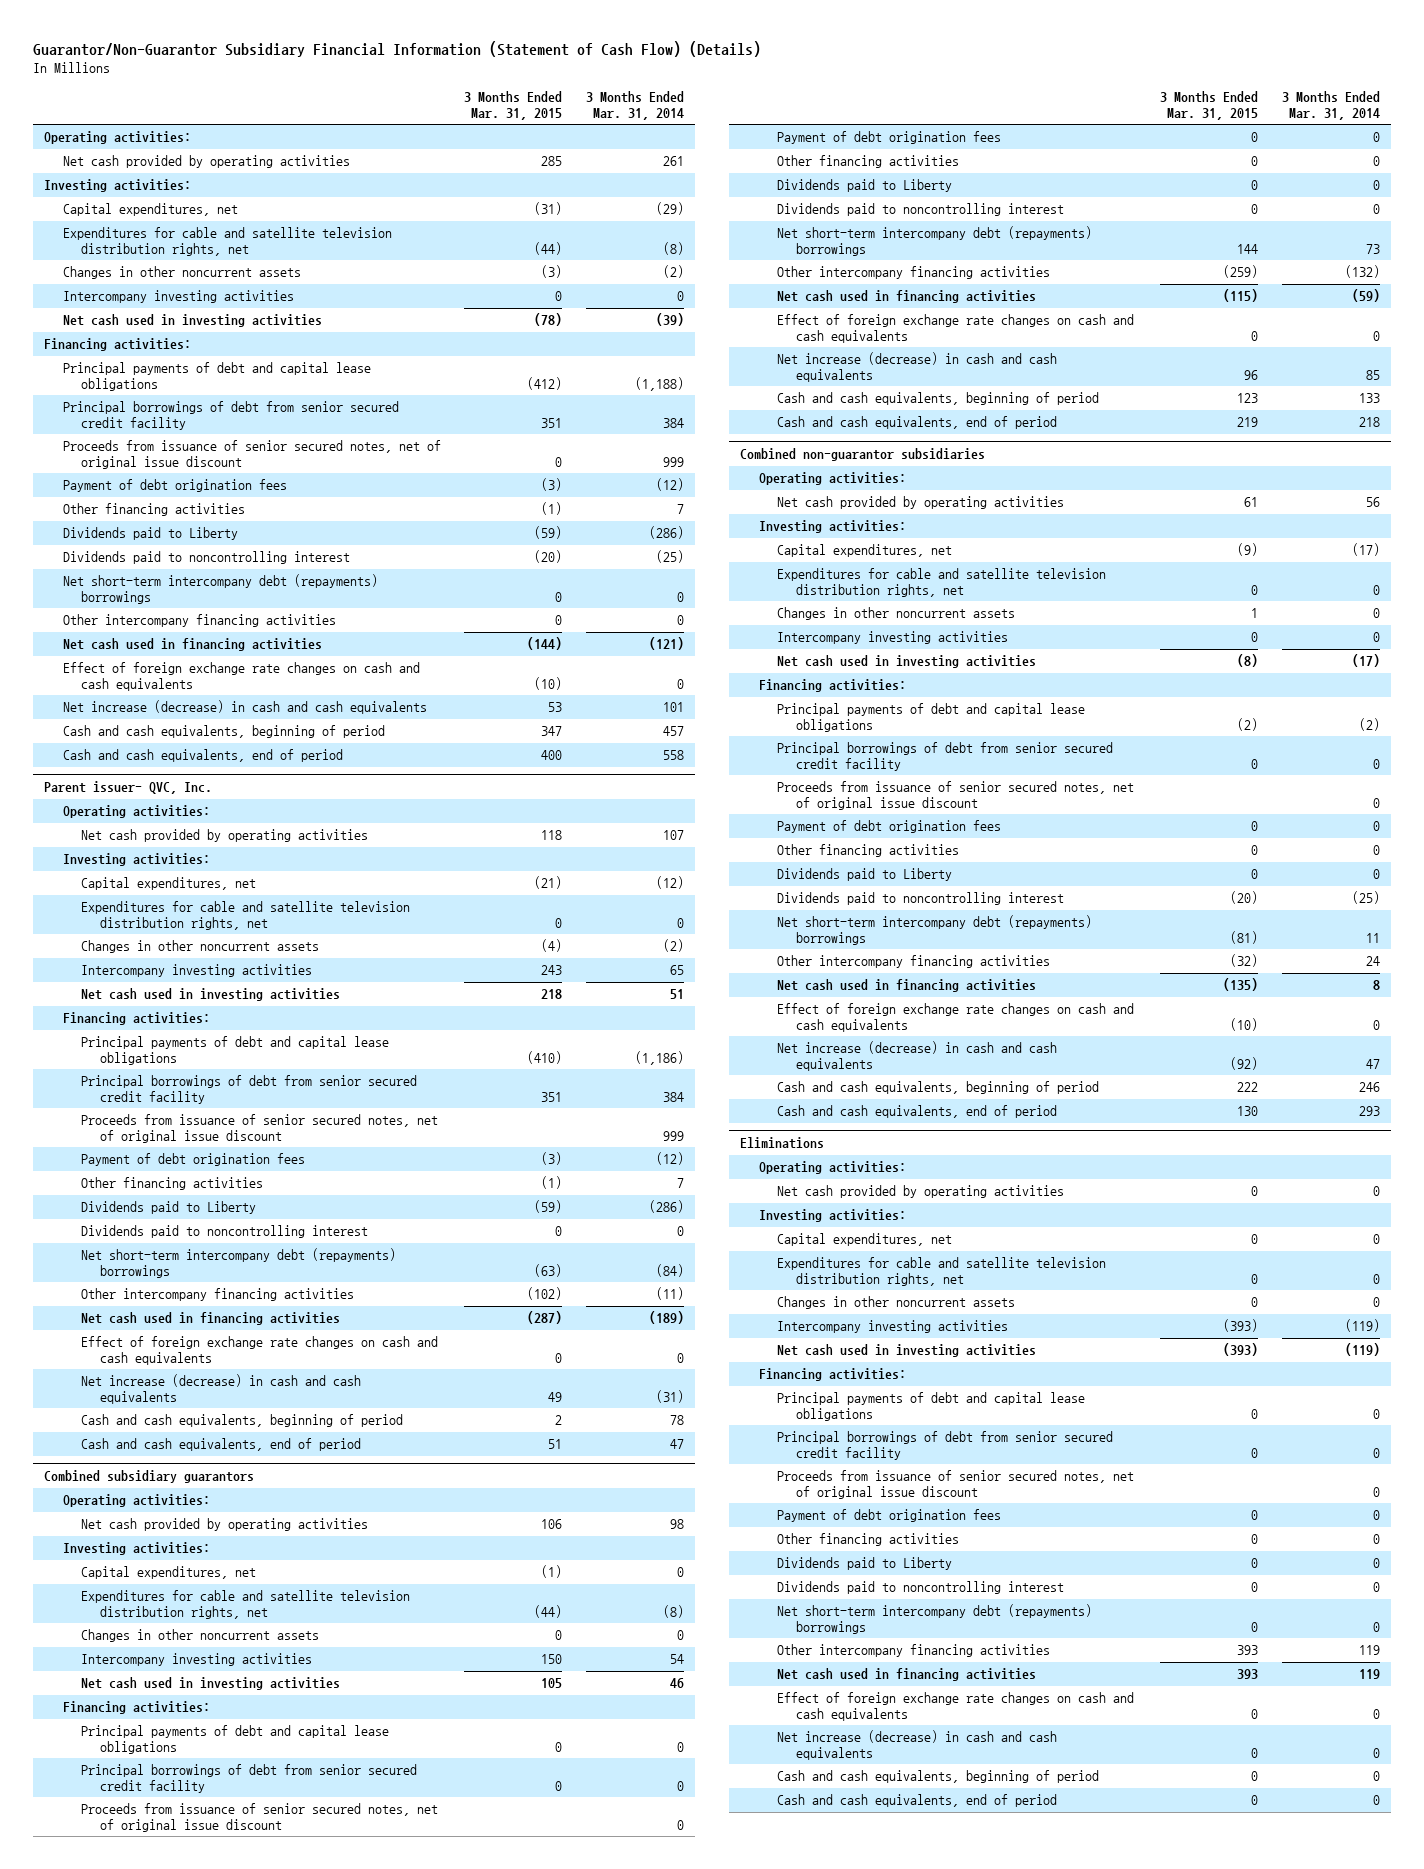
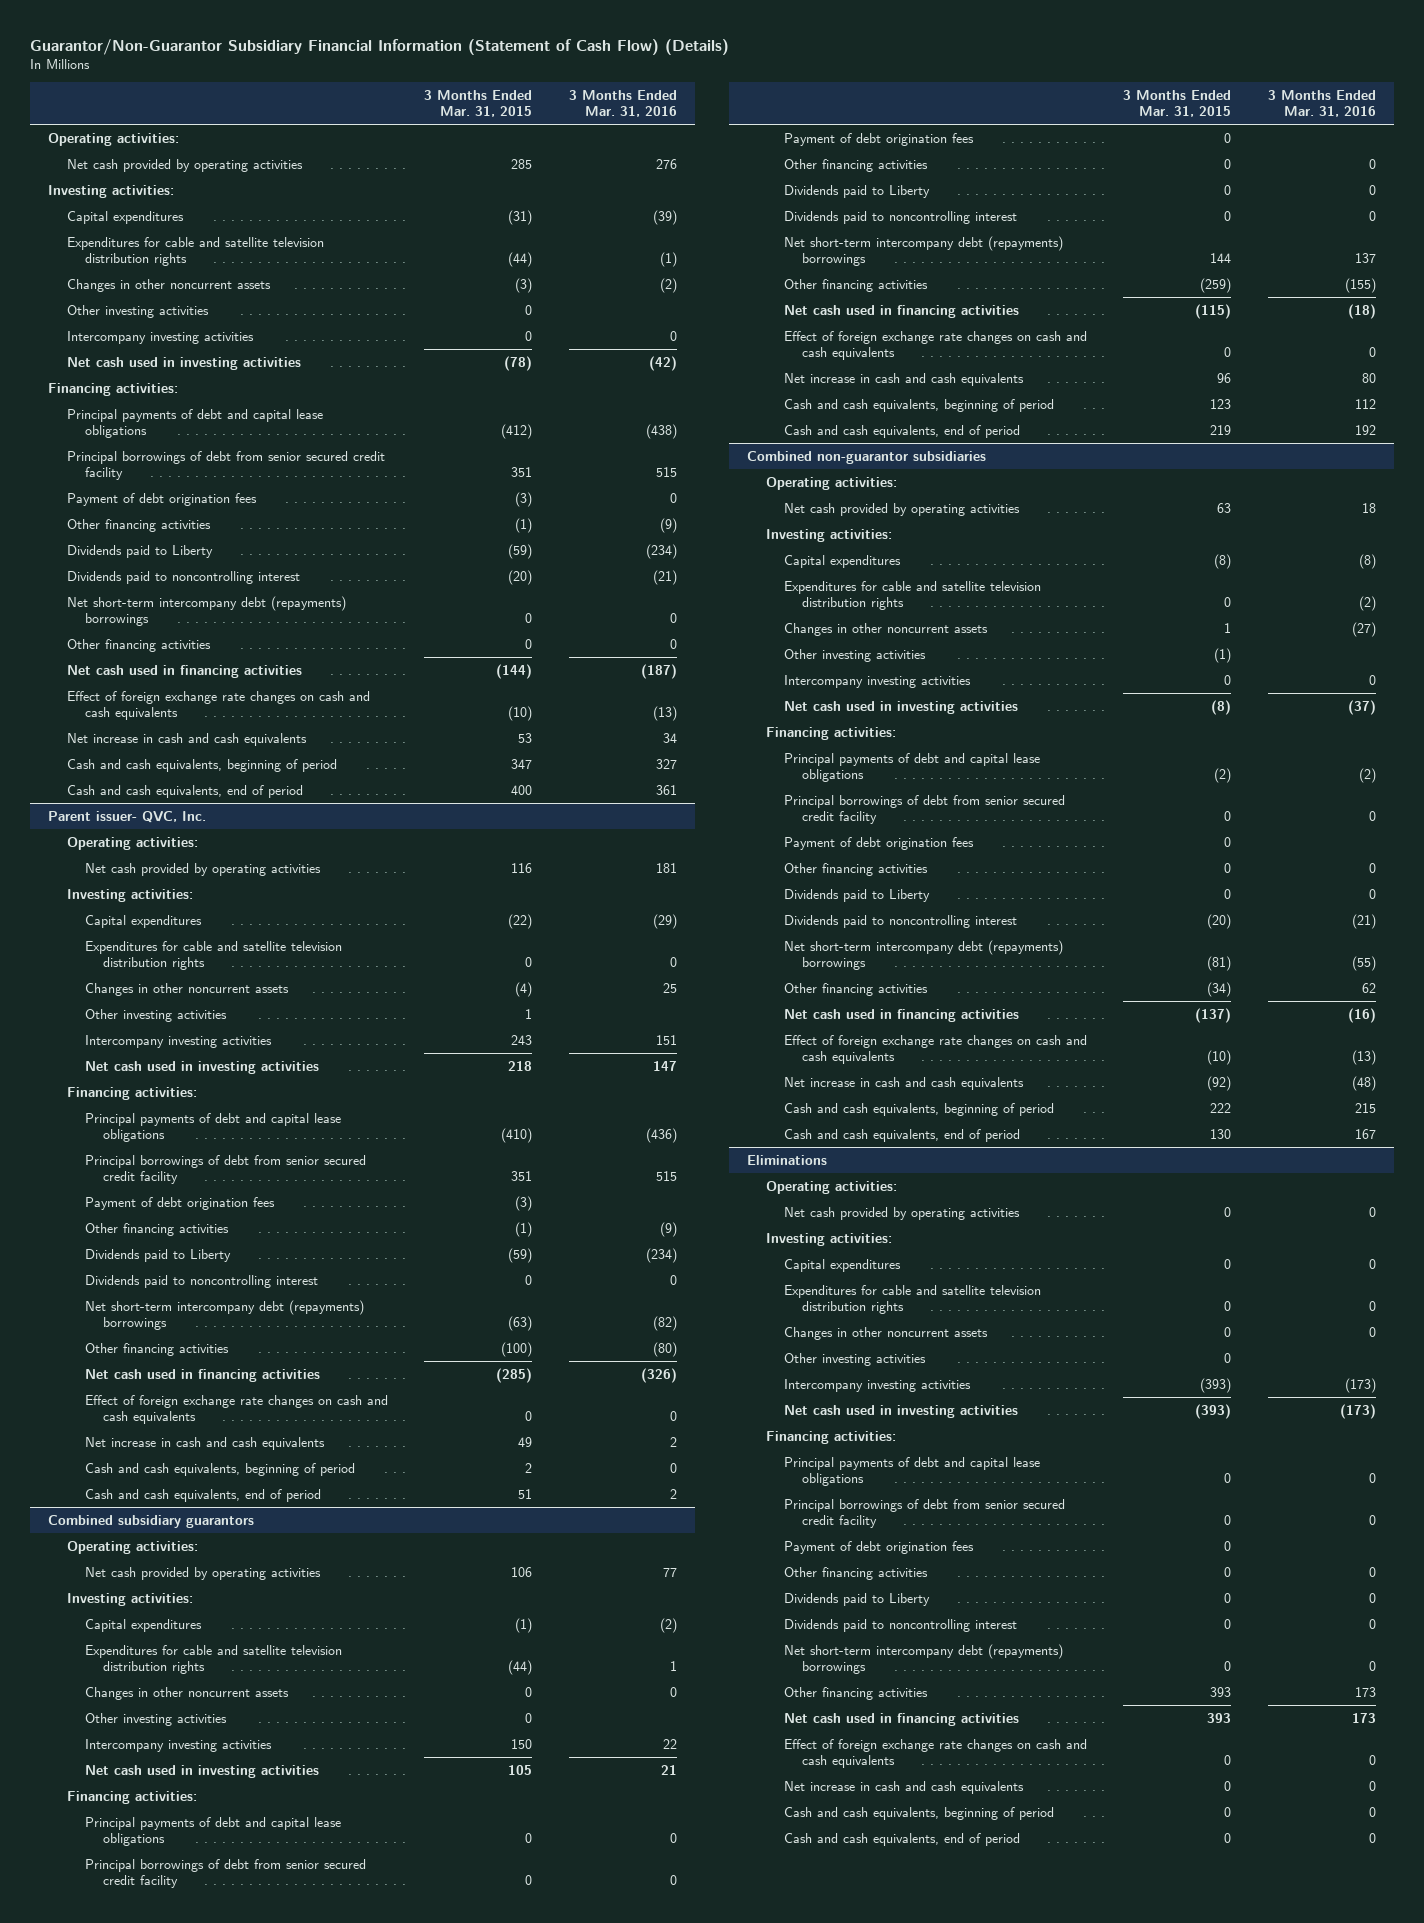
[585,91,684,120] 3 Months Ended Mar. 31, 2014 -> none
none -> [569,89,678,118] 3 Months Ended Mar. 31, 2016
[62,203,238,217] Capital expenditures, net -> [66,210,184,224] Capital expenditures
[62,227,392,256] Expenditures for cable and satellite television distribution rights, net -> [66,236,324,267] Expenditures for cable and satellite television distribution rights
none -> [66,304,209,318] Other investing activities
[62,440,441,469] Proceeds from issuance of senior secured notes, net of original issue discount -> none
[62,614,336,628] Other intercompany financing activities -> [66,638,211,652] Other financing activities
[62,700,427,715] Net increase (decrease) in cash and cash equivalents -> [66,732,307,746] Net increase in cash and cash equivalents
[541,830,563,841] 118 -> [511,862,533,873] 116
[81,877,257,891] Capital expenditures, net -> [84,914,202,928] Capital expenditures
[534,876,563,890] (21) -> [508,913,533,929] (22)
[81,901,411,930] Expenditures for cable and satellite television distribution rights, net -> [84,940,342,971] Expenditures for cable and satellite television distribution rights
none -> [84,1008,227,1022] Other investing activities
[81,1114,439,1143] Proceeds from issuance of senior secured notes, net of original issue discount -> none
[81,1288,355,1302] Other intercompany financing activities -> [84,1342,229,1356] Other financing activities
[527,1287,563,1301] (102) -> [501,1341,533,1357] (100)
[527,1311,563,1325] (287) -> [496,1367,533,1383] (285)
[81,1374,362,1404] Net increase (decrease) in cash and cash equivalents -> [84,1436,325,1450] Net increase in cash and cash equivalents
[81,1566,257,1580] Capital expenditures, net -> [84,1618,202,1632] Capital expenditures
[81,1590,411,1619] Expenditures for cable and satellite television distribution rights, net -> [84,1644,342,1675] Expenditures for cable and satellite television distribution rights
none -> [84,1712,227,1726] Other investing activities
[81,1803,439,1832] Proceeds from issuance of senior secured notes, net of original issue discount -> none
[777,266,1051,280] Other intercompany financing activities -> [783,278,928,292] Other financing activities
[777,352,1058,382] Net increase (decrease) in cash and cash equivalents -> [783,372,1024,386] Net increase in cash and cash equivalents
[1244,497,1259,508] 61 -> [1217,502,1232,513] 63
[777,544,953,558] Capital expenditures, net -> [783,554,901,568] Capital expenditures
[1237,543,1259,557] (9) -> [1214,553,1232,569] (8)
[777,568,1107,597] Expenditures for cable and satellite television distribution rights, net -> [783,580,1041,611] Expenditures for cable and satellite television distribution rights
none -> [783,648,926,662] Other investing activities
[777,781,1135,810] Proceeds from issuance of senior secured notes, net of original issue discount -> none
[777,955,1051,969] Other intercompany financing activities -> [783,982,928,996] Other financing activities
[1230,954,1259,968] (32) -> [1207,981,1232,997] (34)
[1223,978,1259,992] (135) -> [1195,1007,1232,1023] (137)
[777,1041,1058,1071] Net increase (decrease) in cash and cash equivalents -> [783,1076,1024,1090] Net increase in cash and cash equivalents
[777,1233,953,1247] Capital expenditures, net -> [783,1258,901,1272] Capital expenditures
[777,1257,1107,1286] Expenditures for cable and satellite television distribution rights, net -> [783,1284,1041,1315] Expenditures for cable and satellite television distribution rights
none -> [783,1352,926,1366] Other investing activities
[777,1470,1135,1499] Proceeds from issuance of senior secured notes, net of original issue discount -> none
[777,1644,1051,1658] Other intercompany financing activities -> [783,1686,928,1700] Other financing activities
[777,1730,1058,1760] Net increase (decrease) in cash and cash equivalents -> [783,1780,1024,1794] Net increase in cash and cash equivalents

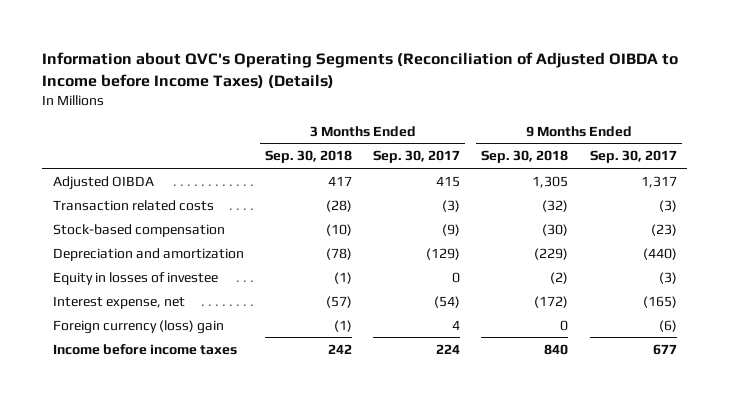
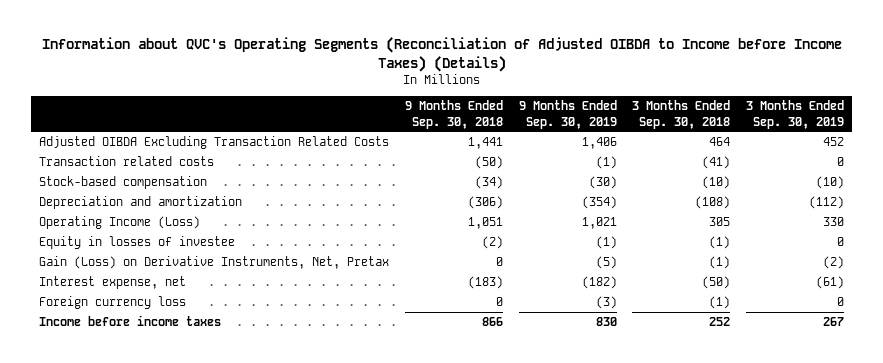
[373,150,461,164] Sep. 30, 2017 -> none
[589,150,677,164] Sep. 30, 2017 -> none
none -> [518,100,617,129] 9 Months Ended Sep. 30, 2019
none -> [746,100,845,129] 3 Months Ended Sep. 30, 2019
[52,175,154,190] Adjusted OIBDA -> none
none -> [38,136,389,150] Adjusted OIBDA Excluding Transaction Related Costs
[326,199,353,212] (28) -> [702,156,731,170] (41)
[542,199,569,212] (32) -> [474,156,503,170] (50)
[542,223,569,236] (30) -> [474,176,503,190] (34)
[326,247,353,260] (78) -> [695,196,731,210] (108)
[534,247,569,260] (229) -> [467,196,503,210] (306)
none -> [38,216,200,230] Operating Income (Loss)
none -> [38,256,389,270] Gain (Loss) on Derivative Instruments, Net, Pretax
[326,295,353,308] (57) -> [702,276,731,290] (50)
[534,295,569,308] (172) -> [467,276,503,290] (183)
[52,319,224,334] Foreign currency (loss) gain -> [38,296,186,310] Foreign currency loss
[328,343,353,354] 242 -> [709,317,731,327] 252
[544,343,569,355] 840 -> [481,317,503,327] 866

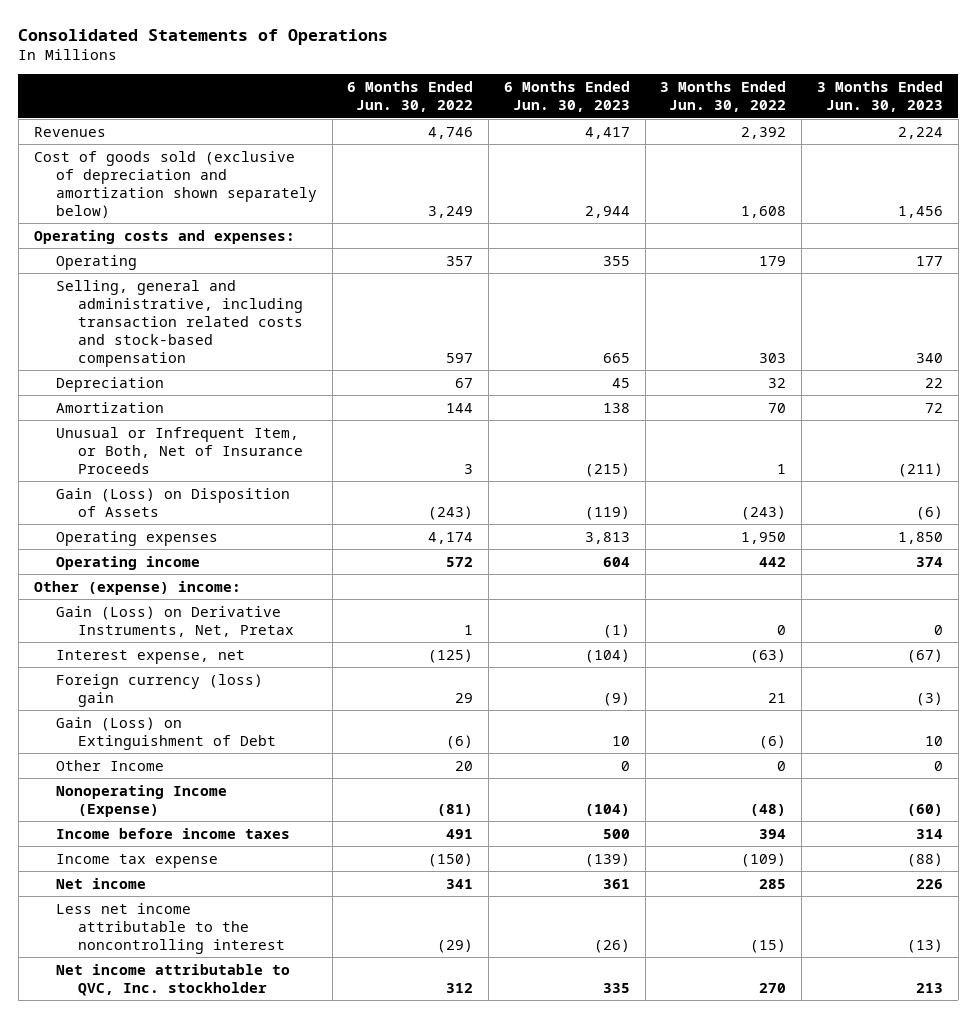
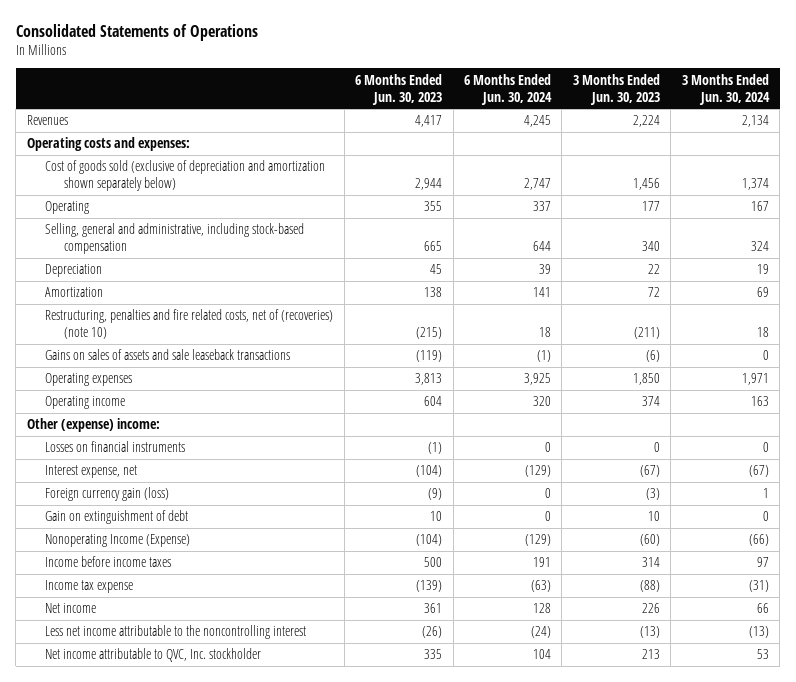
[347,81,474,113] 6 Months Ended Jun. 30, 2022 -> none
[660,81,787,113] 3 Months Ended Jun. 30, 2022 -> none
none -> [464,73,553,105] 6 Months Ended Jun. 30, 2024
none -> [681,73,770,105] 3 Months Ended Jun. 30, 2024
[33,150,317,219] Cost of goods sold (exclusive of depreciation and amortization shown separately below) -> [45,160,326,192] Cost of goods sold (exclusive of depreciation and amortization shown separately below)
[55,279,304,368] Selling, general and administrative, including transaction related costs and stock-based compensation -> [45,223,305,255] Selling, general and administrative, including stock-based compensation
[55,426,304,474] Unusual or Infrequent Item, or Both, Net of Insurance Proceeds -> [45,309,334,340] Restructuring, penalties and fire related costs, net of (recoveries) (note 10)
[55,487,290,517] Gain (Loss) on Disposition of Assets -> [45,349,291,361] Gains on sales of assets and sale leaseback transactions
[55,605,295,637] Gain (Loss) on Derivative Instruments, Net, Pretax -> [45,441,186,453] Losses on financial instruments
[55,759,164,771] Other Income -> none
[55,673,263,707] Foreign currency (loss) gain -> [45,487,170,502] Foreign currency gain (loss)
[55,716,277,750] Gain (Loss) on Extinguishment of Debt -> [45,510,189,525] Gain on extinguishment of debt

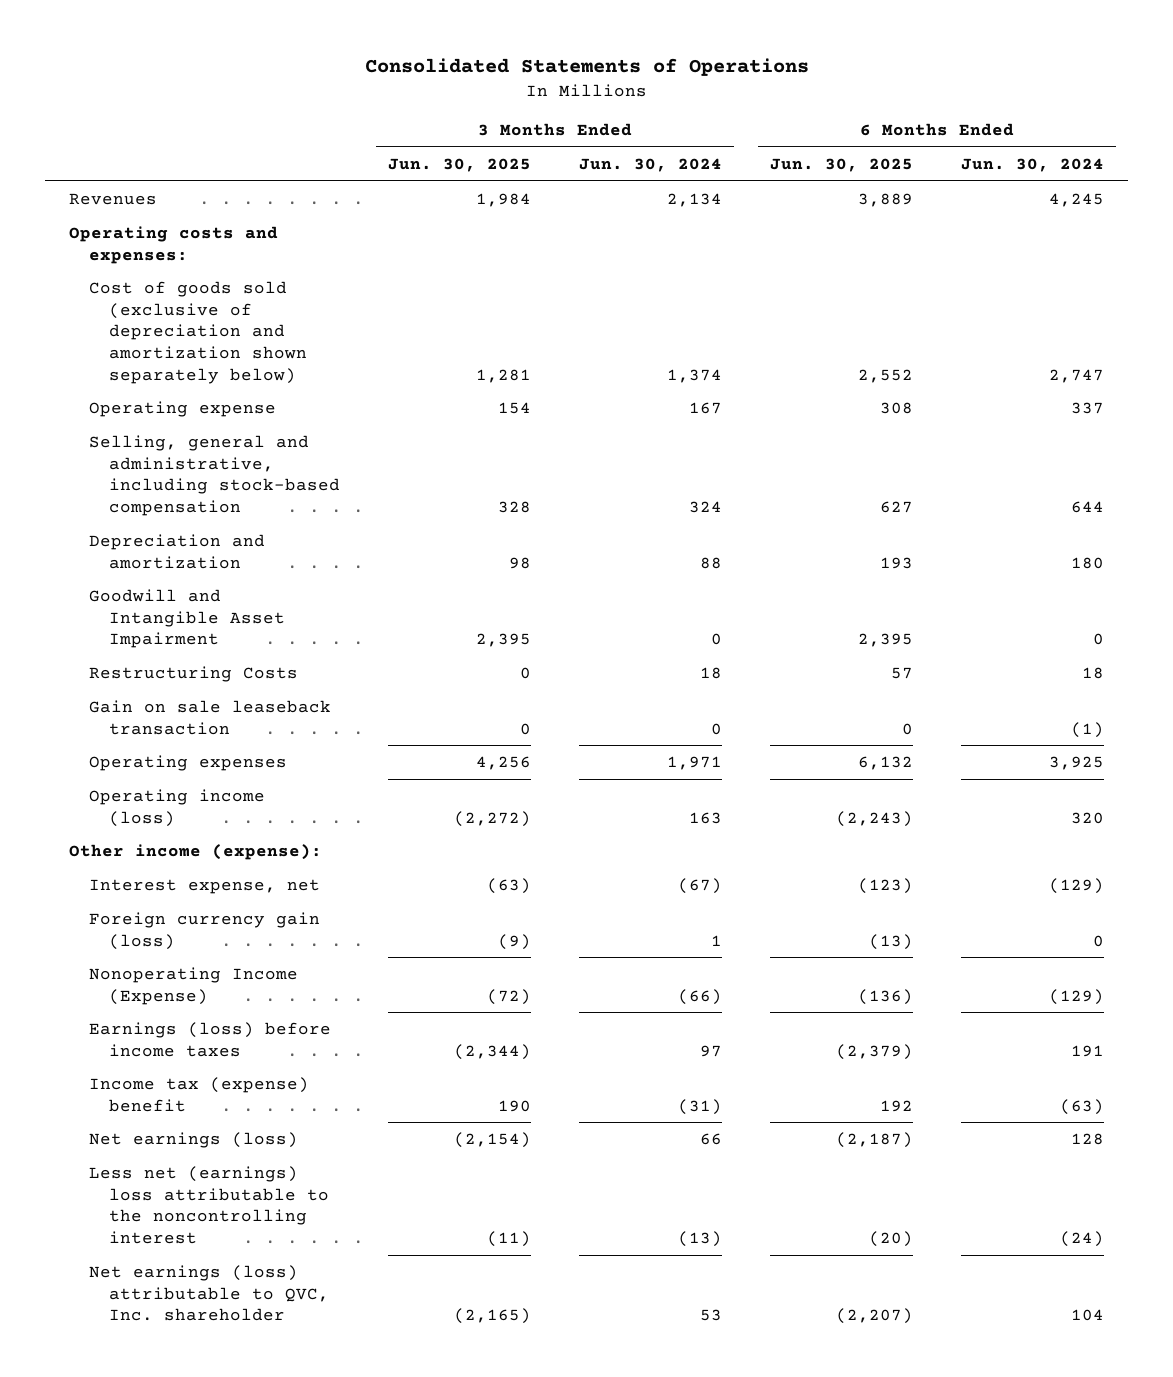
[355,73,443,105] 6 Months Ended Jun. 30, 2023 -> none
[572,73,660,105] 3 Months Ended Jun. 30, 2023 -> none
none -> [388,157,532,172] Jun. 30, 2025
none -> [770,157,914,172] Jun. 30, 2025
[45,201,90,215] Operating -> [89,400,277,417] Operating expense
[45,264,103,278] Depreciation -> none
[45,287,104,298] Amortization -> none
none -> [89,533,266,569] Depreciation and amortization
none -> [89,588,286,649] Goodwill and Intangible Asset Impairment
[45,309,334,340] Restructuring, penalties and fire related costs, net of (recoveries) (note 10) -> [89,665,299,682] Restructuring Costs
[45,349,291,361] Gains on sales of assets and sale leaseback transactions -> [89,699,332,735] Gain on sale leaseback transaction
[45,441,186,453] Losses on financial instruments -> none
[45,396,126,410] Operating income -> [89,788,266,827] Operating income (loss)
[26,418,160,433] Other (expense) income: -> [68,843,322,860] Other income (expense):
[45,510,189,525] Gain on extinguishment of debt -> none
[45,556,172,568] Income before income taxes -> [89,1021,332,1057] Earnings (loss) before income taxes
[45,580,134,594] Income tax expense -> [89,1076,310,1112] Income tax (expense) benefit
[45,603,97,614] Net income -> [89,1131,299,1148] Net earnings (loss)
[45,625,307,640] Less net income attributable to the noncontrolling interest -> [89,1165,330,1244] Less net (earnings) loss attributable to the noncontrolling interest
[45,648,262,663] Net income attributable to QVC, Inc. stockholder -> [89,1264,330,1322] Net earnings (loss) attributable to QVC, Inc. shareholder

